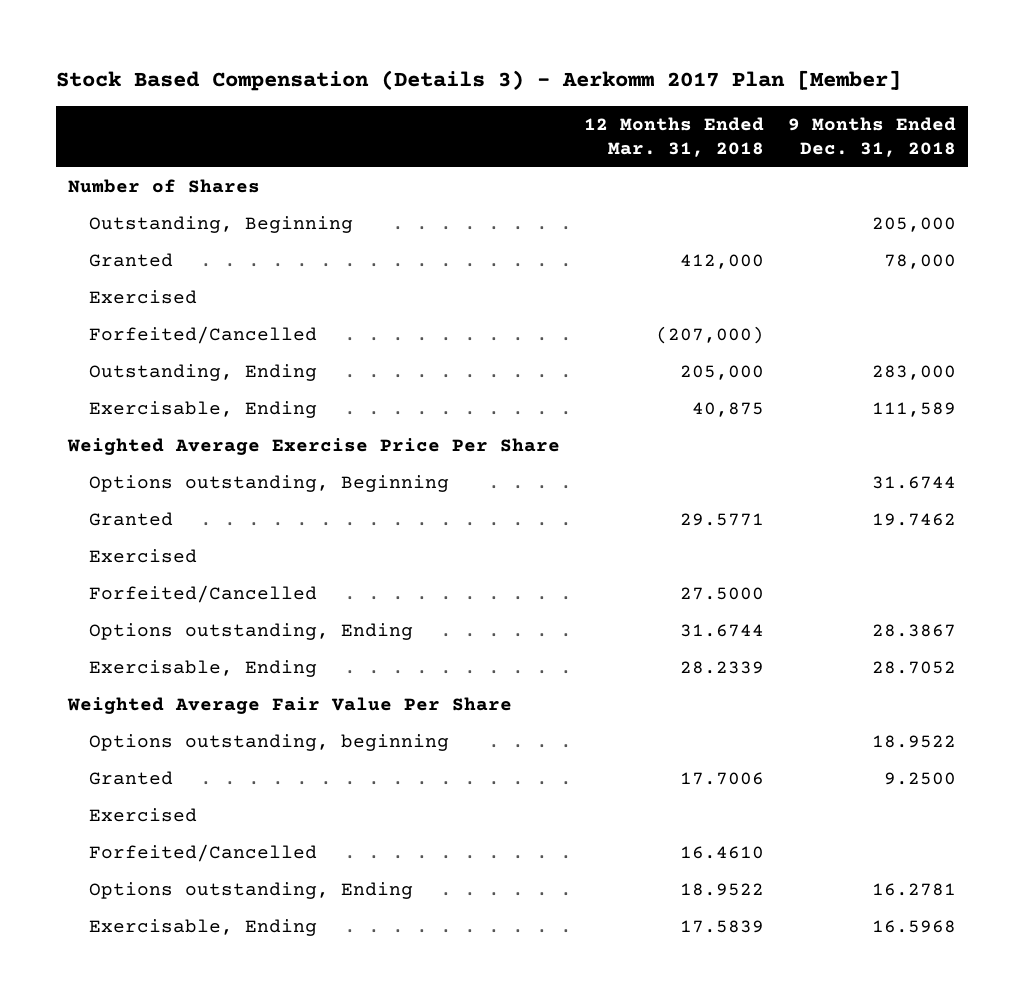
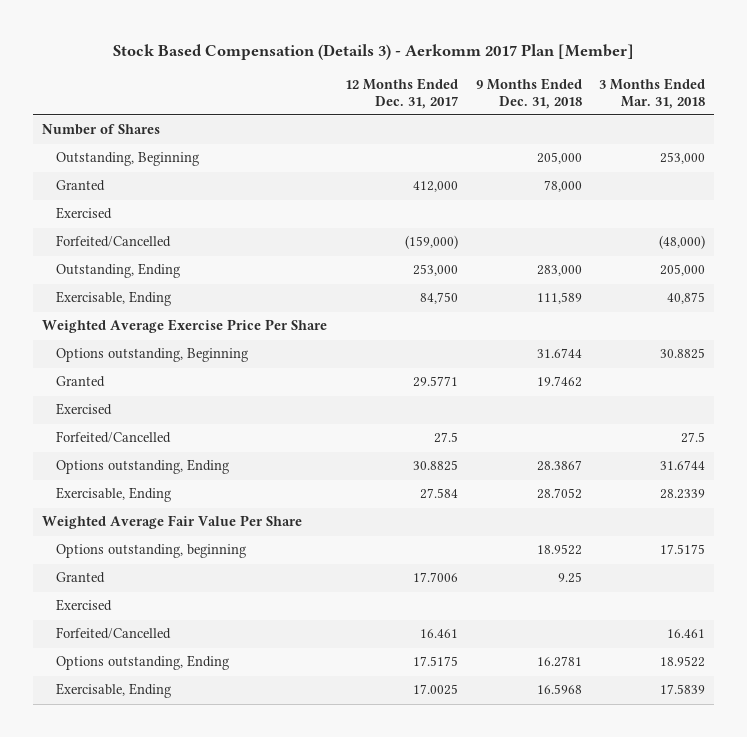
[583,117,764,157] 12 Months Ended Mar. 31, 2018 -> none
none -> [344,77,458,109] 12 Months Ended Dec. 31, 2017
none -> [599,77,706,109] 3 Months Ended Mar. 31, 2018
[883,772,956,786] 9.2500 -> [557,572,582,584] 9.25

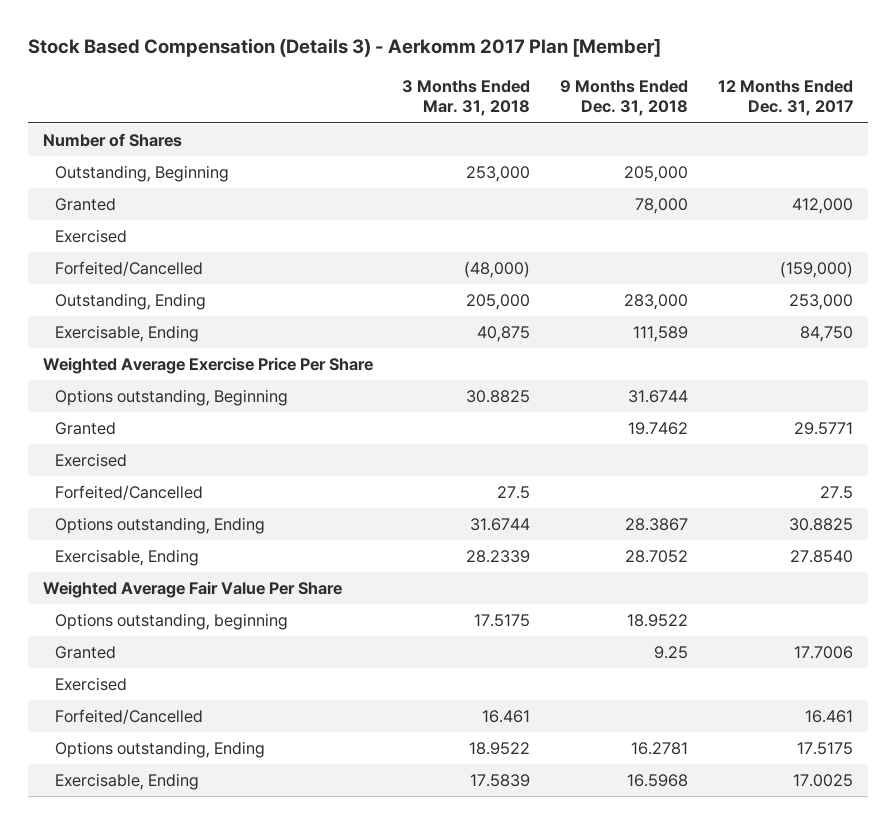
[419,488,458,500] 27.584 -> [789,549,853,563] 27.8540

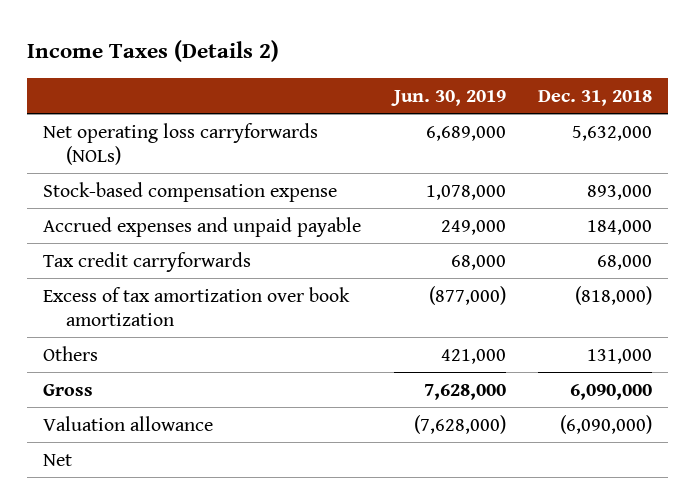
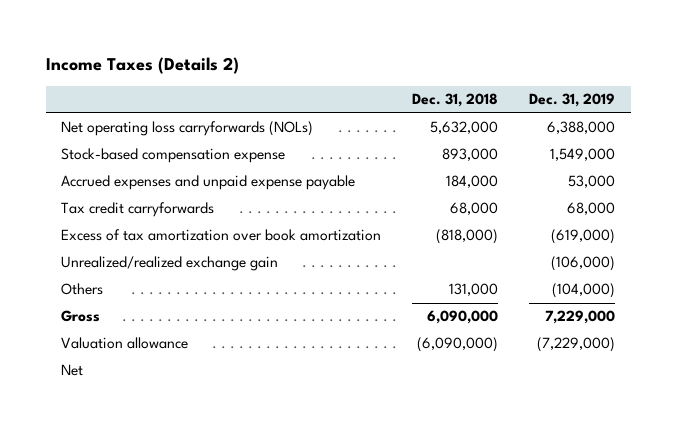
[390,89,506,106] Jun. 30, 2019 -> none
none -> [529,93,616,108] Dec. 31, 2019
[43,216,362,237] Accrued expenses and unpaid payable -> [61,175,356,191] Accrued expenses and unpaid expense payable
none -> [61,256,279,272] Unrealized/realized exchange gain

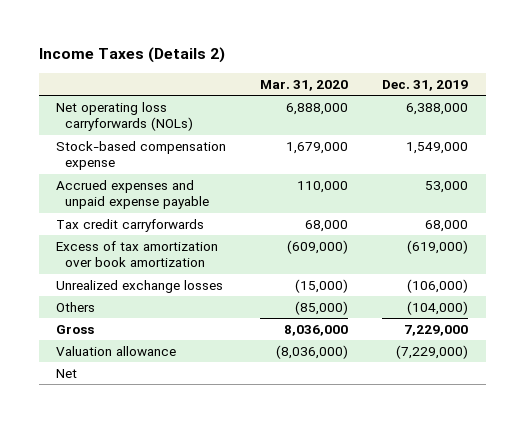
[412,93,499,108] Dec. 31, 2018 -> none
none -> [260,79,349,91] Mar. 31, 2020
[61,256,279,272] Unrealized/realized exchange gain -> [55,279,223,293] Unrealized exchange losses

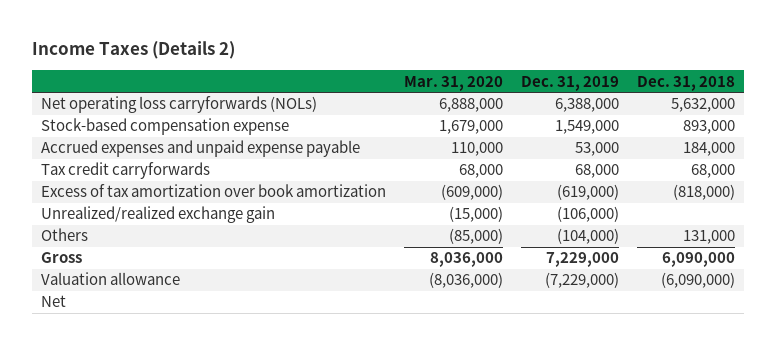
none -> [636,75,735,91] Dec. 31, 2018
[55,279,223,293] Unrealized exchange losses -> [41,206,276,224] Unrealized/realized exchange gain

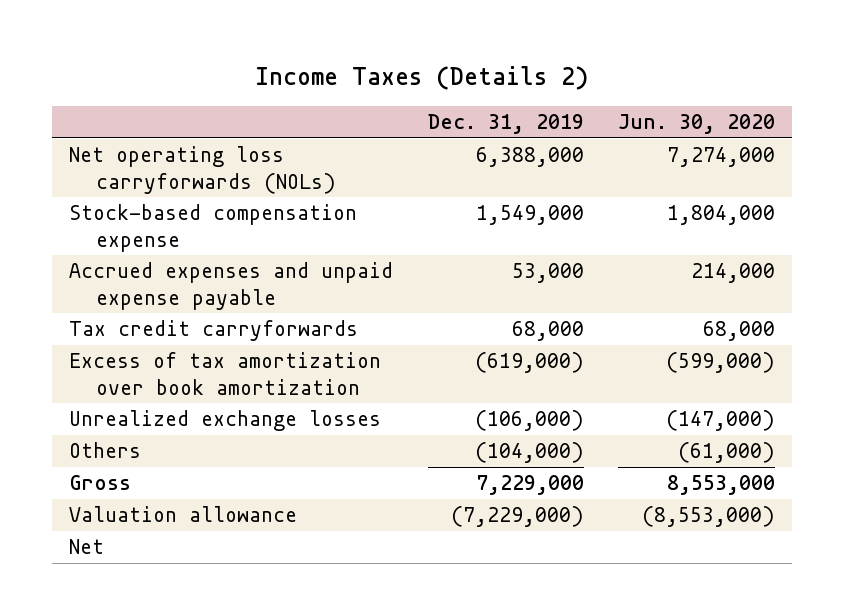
[404,75,504,91] Mar. 31, 2020 -> none
[636,75,735,91] Dec. 31, 2018 -> none
none -> [618,114,776,135] Jun. 30, 2020
[41,206,276,224] Unrealized/realized exchange gain -> [69,410,382,432] Unrealized exchange losses

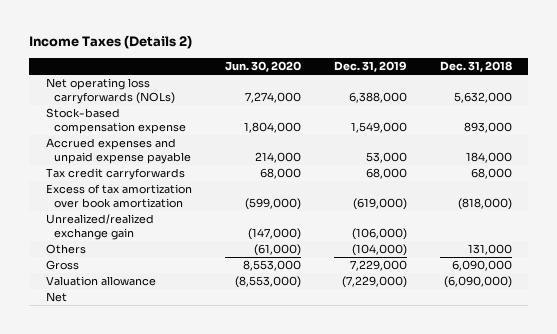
none -> [439,60,512,72] Dec. 31, 2018
[69,410,382,432] Unrealized exchange losses -> [45,214,154,240] Unrealized/realized exchange gain

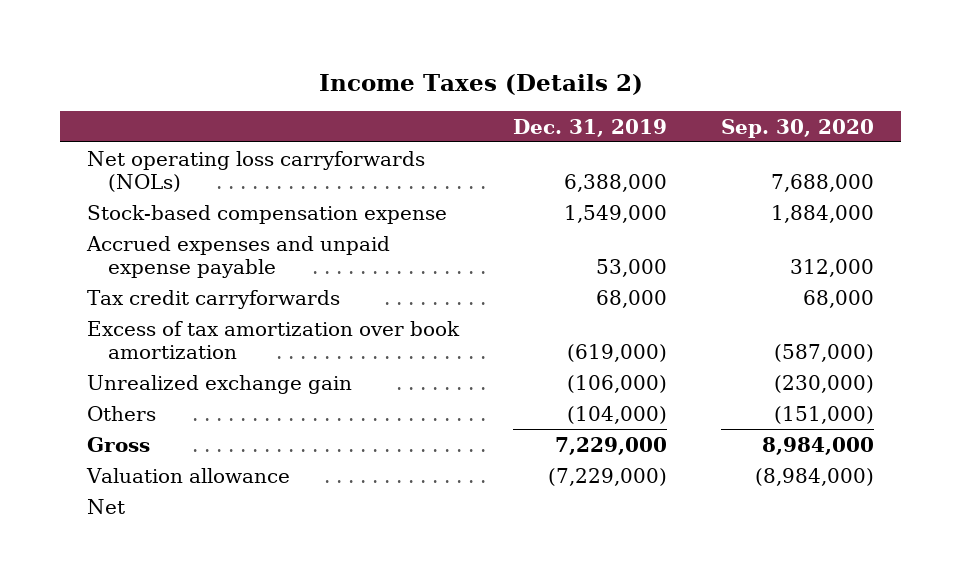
[224,60,301,72] Jun. 30, 2020 -> none
[439,60,512,72] Dec. 31, 2018 -> none
none -> [721,118,875,138] Sep. 30, 2020
[45,214,154,240] Unrealized/realized exchange gain -> [87,374,353,394] Unrealized exchange gain

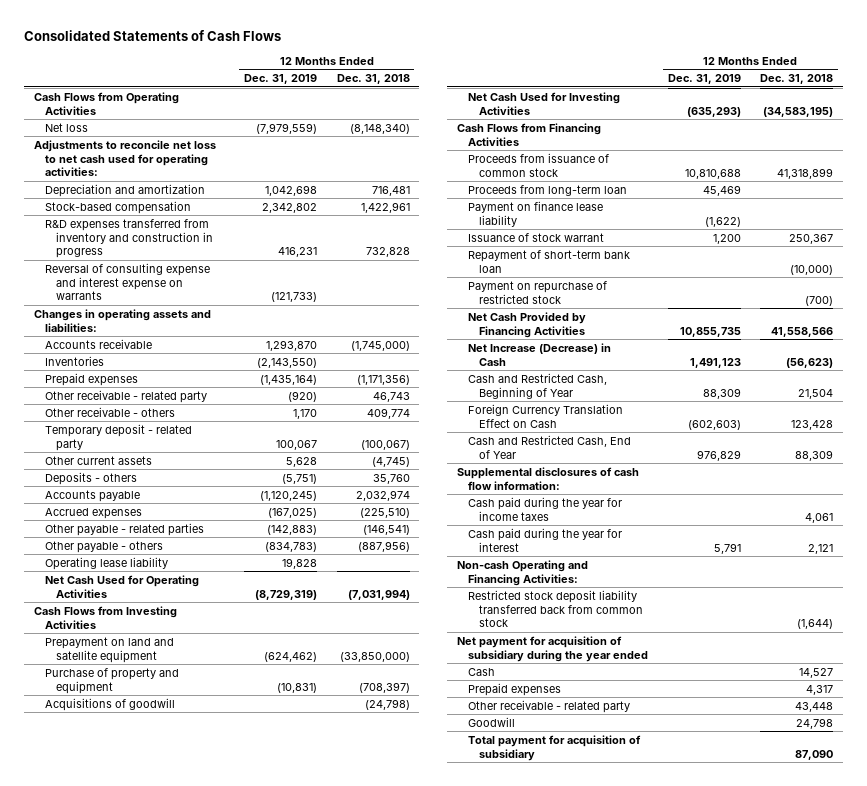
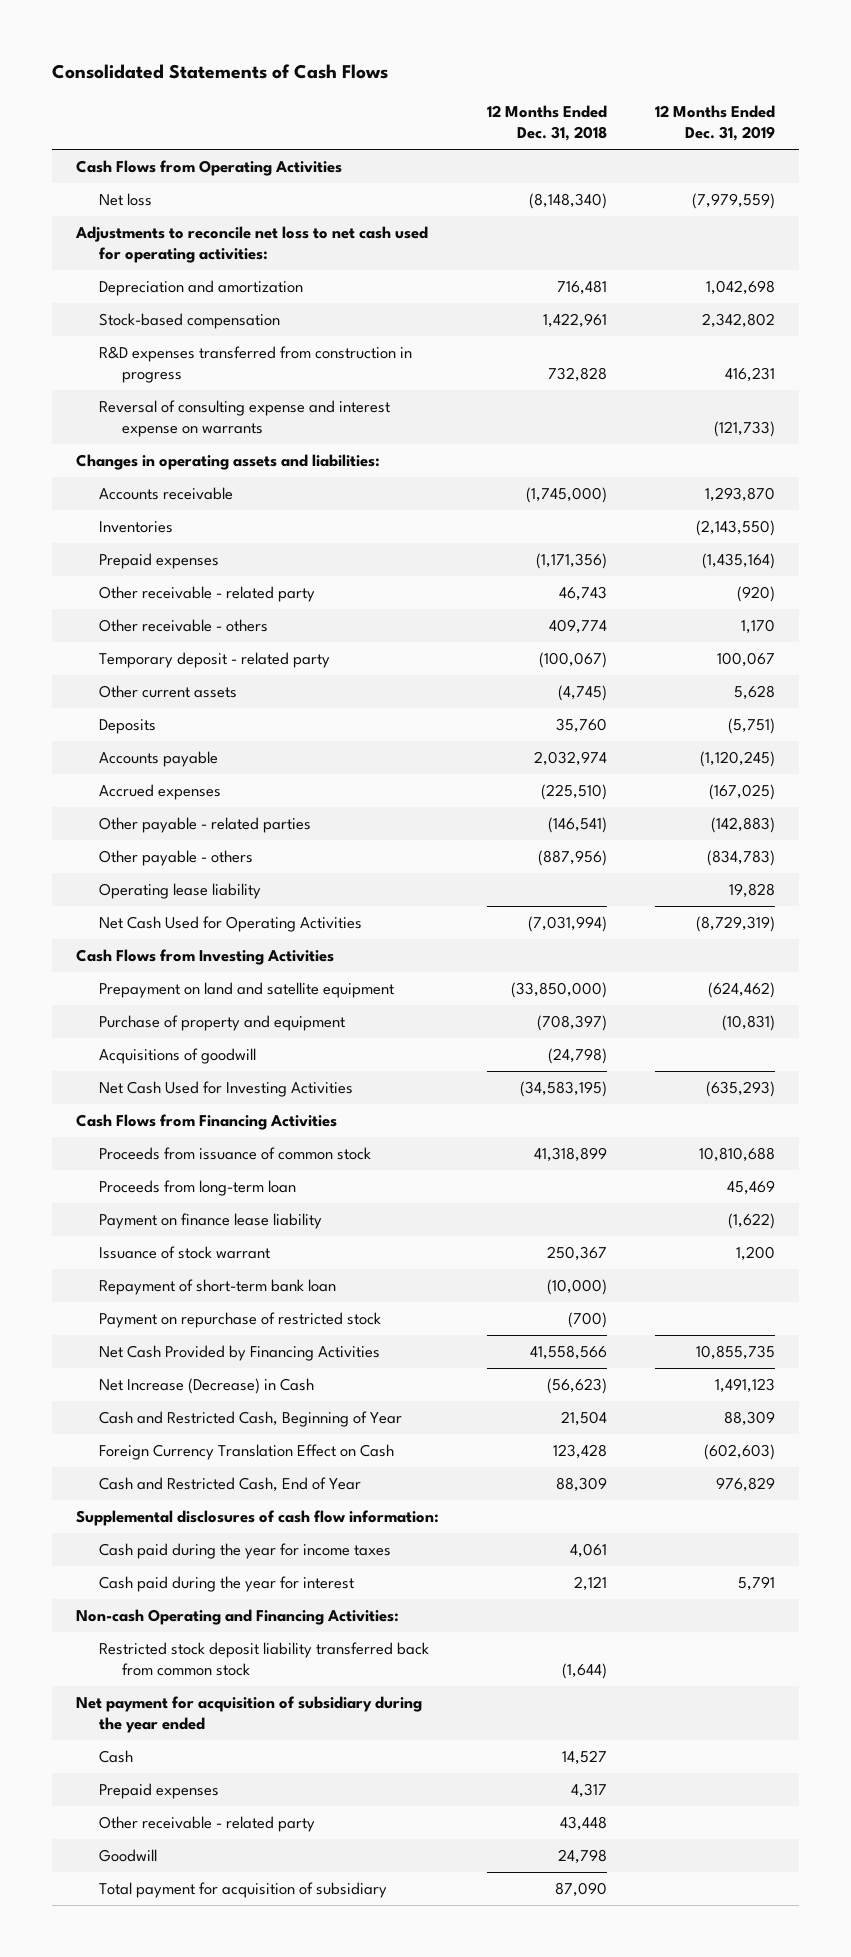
[44,218,213,259] R&D expenses transferred from inventory and construction in progress -> [99,345,413,384] R&D expenses transferred from construction in progress
[44,471,137,485] Deposits - others -> [99,718,157,734] Deposits

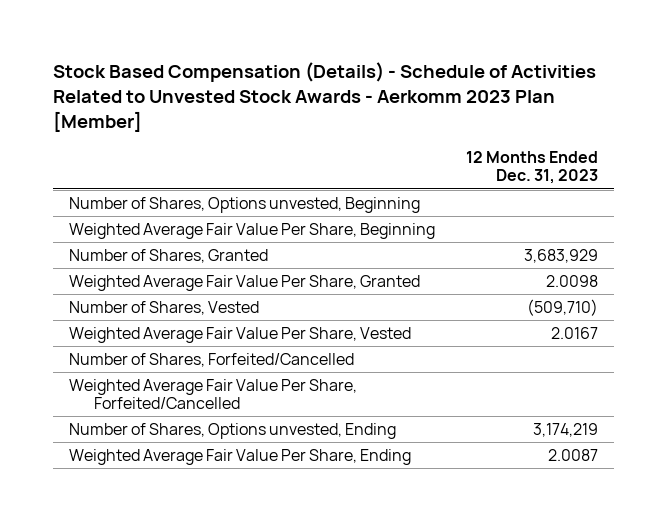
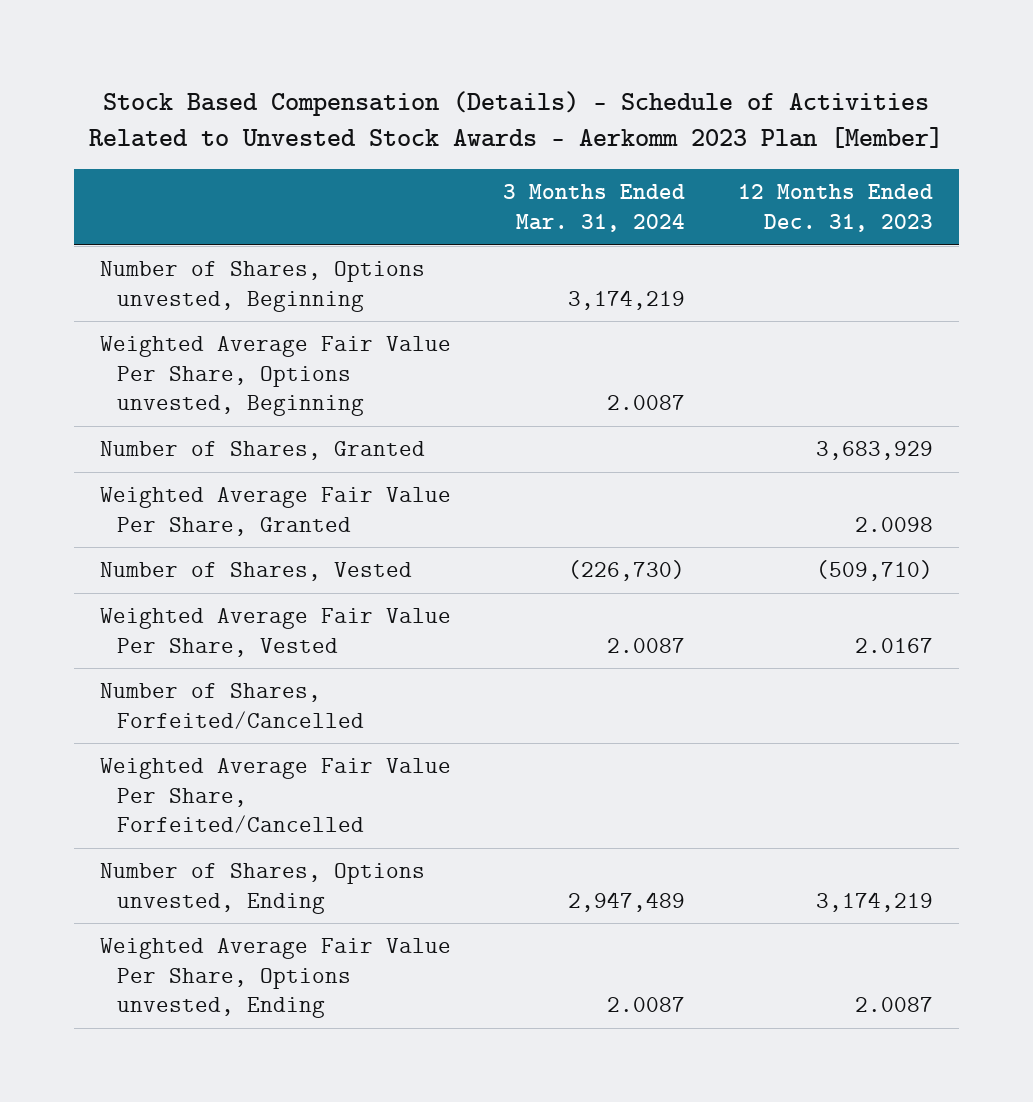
none -> [503,184,686,232] 3 Months Ended Mar. 31, 2024
[69,222,436,239] Weighted Average Fair Value Per Share, Beginning -> [100,336,452,417] Weighted Average Fair Value Per Share, Options unvested, Beginning
[69,448,412,465] Weighted Average Fair Value Per Share, Ending -> [100,938,452,1019] Weighted Average Fair Value Per Share, Options unvested, Ending

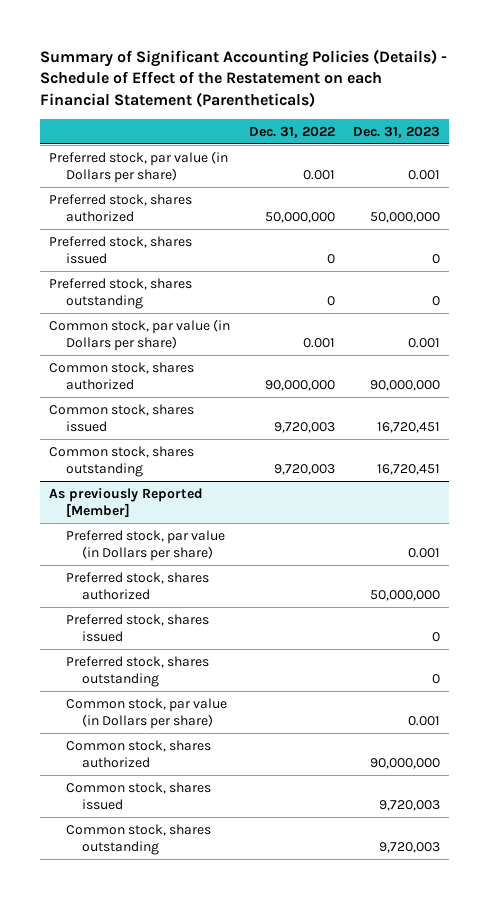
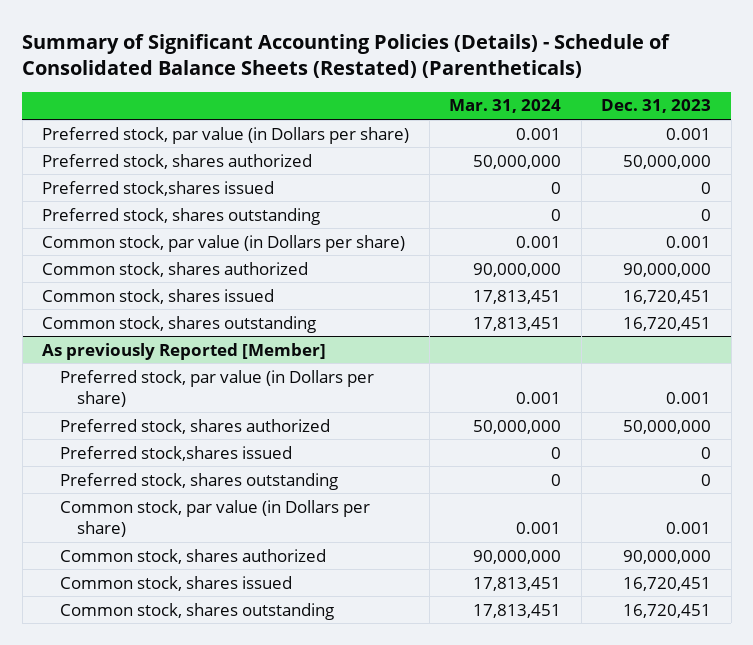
[40,48,448,108] Summary of Significant Accounting Policies (Details) - Schedule of Effect of the Restatement on each Financial Statement (Parentheticals) -> [22,33,671,78] Summary of Significant Accounting Policies (Details) - Schedule of Consolidated Balance Sheets (Restated) (Parentheticals)
[248,125,335,138] Dec. 31, 2022 -> none
none -> [449,99,562,114] Mar. 31, 2024
[49,235,193,265] Preferred stock, shares issued -> [42,180,275,196] Preferred stock,shares issued
[65,613,209,643] Preferred stock, shares issued -> [59,445,292,461] Preferred stock,shares issued
[379,800,441,812] 9,720,003 -> [623,576,712,591] 16,720,451
[379,842,441,854] 9,720,003 -> [623,603,712,618] 16,720,451

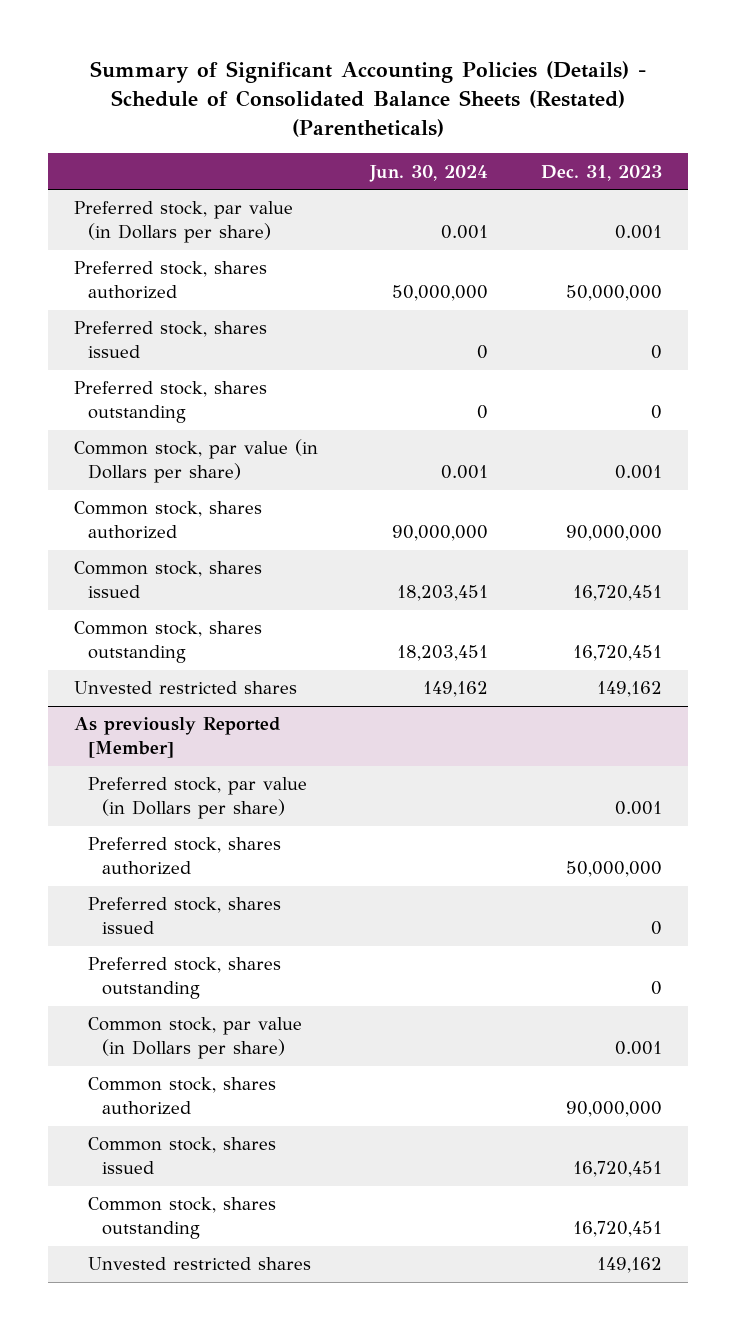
[449,99,562,114] Mar. 31, 2024 -> none
none -> [369,164,489,182] Jun. 30, 2024
[42,180,275,196] Preferred stock,shares issued -> [73,321,267,358] Preferred stock, shares issued
none -> [73,681,297,695] Unvested restricted shares
[59,445,292,461] Preferred stock,shares issued -> [87,897,281,934] Preferred stock, shares issued
none -> [87,1257,311,1271] Unvested restricted shares

